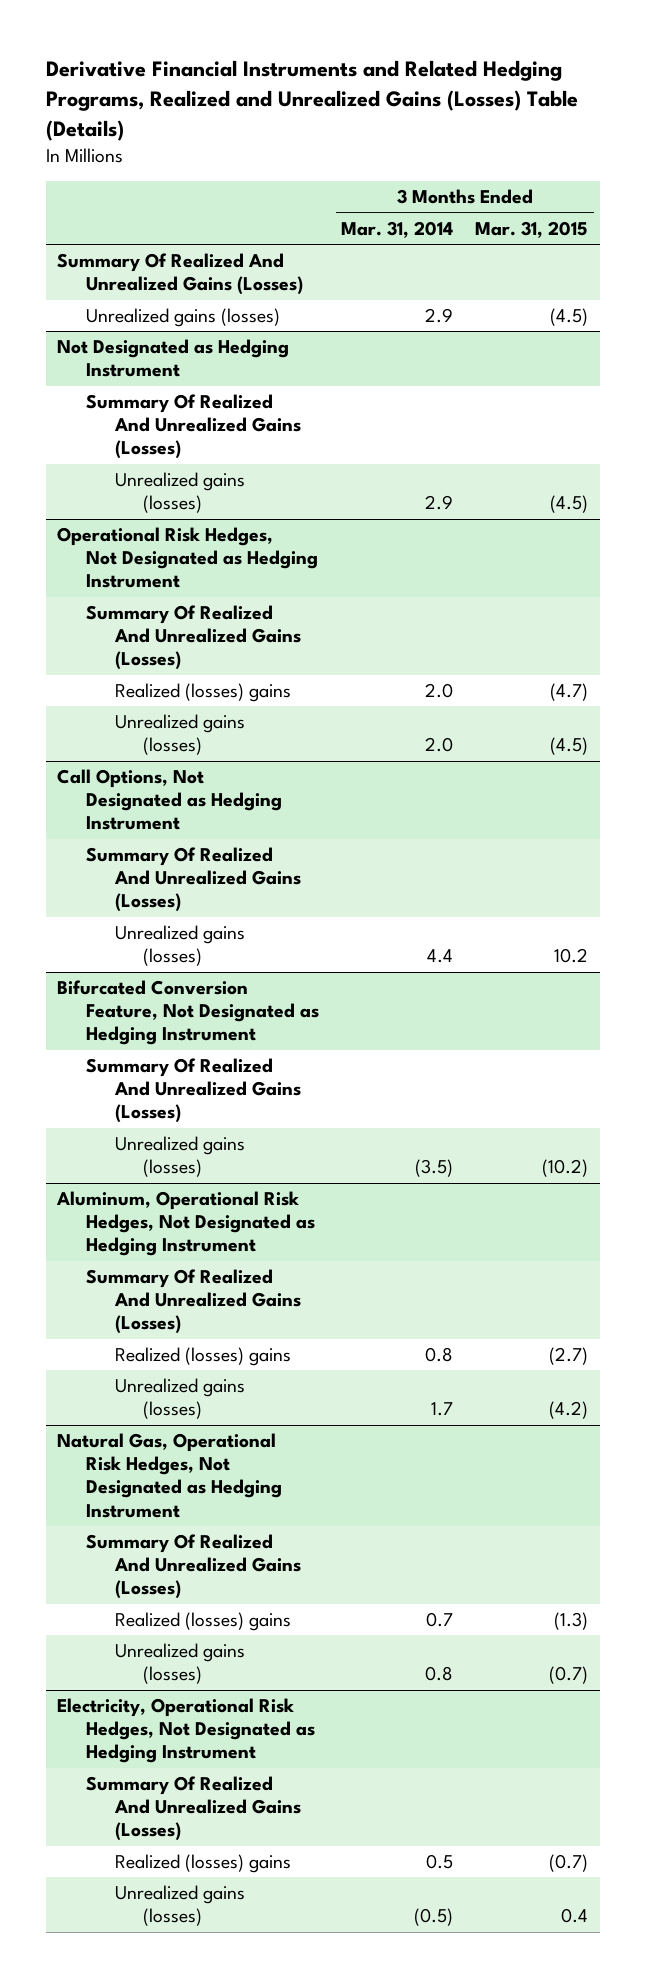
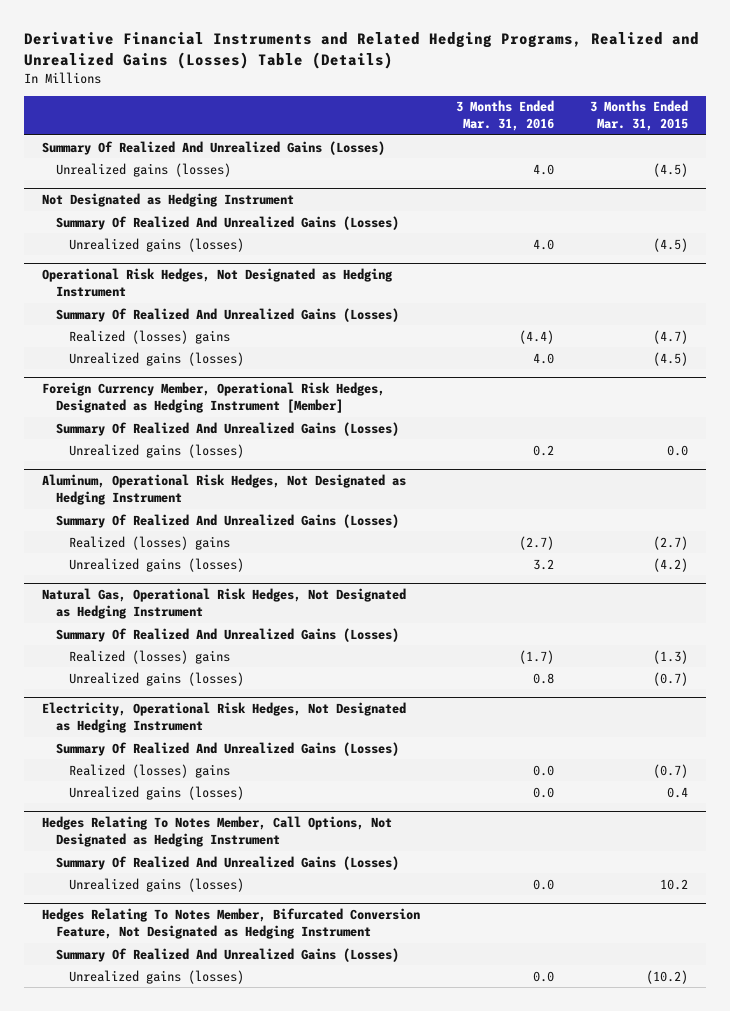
[341,220,454,238] Mar. 31, 2014 -> none
none -> [455,100,554,132] 3 Months Ended Mar. 31, 2016
[57,769,282,831] Call Options, Not Designated as Hedging Instrument -> none
[85,847,301,913] Summary Of Realized And Unrealized Gains (Losses) -> none
[114,925,245,967] Unrealized gains (losses) -> none
[57,980,319,1046] Bifurcated Conversion Feature, Not Designated as Hedging Instrument -> none
none -> [41,382,385,414] Foreign Currency Member, Operational Risk Hedges, Designated as Hedging Instrument [Member]
[542,1159,589,1178] (10.2) -> [666,444,688,456] 0.0
none -> [41,816,392,848] Hedges Relating To Notes Member, Call Options, Not Designated as Hedging Instrument
none -> [55,855,399,870] Summary Of Realized And Unrealized Gains (Losses)
none -> [69,877,245,892] Unrealized gains (losses)
none -> [41,908,420,940] Hedges Relating To Notes Member, Bifurcated Conversion Feature, Not Designated as Hedging Instrument
none -> [55,947,399,962] Summary Of Realized And Unrealized Gains (Losses)
none -> [69,969,245,984] Unrealized gains (losses)

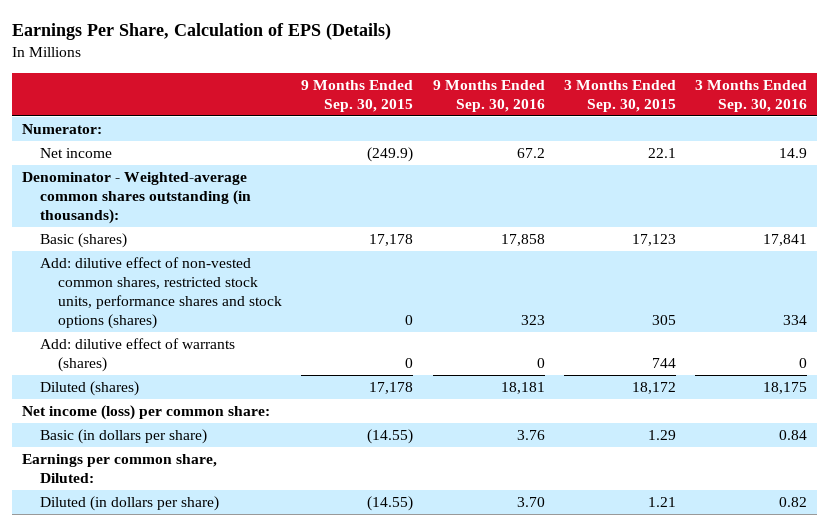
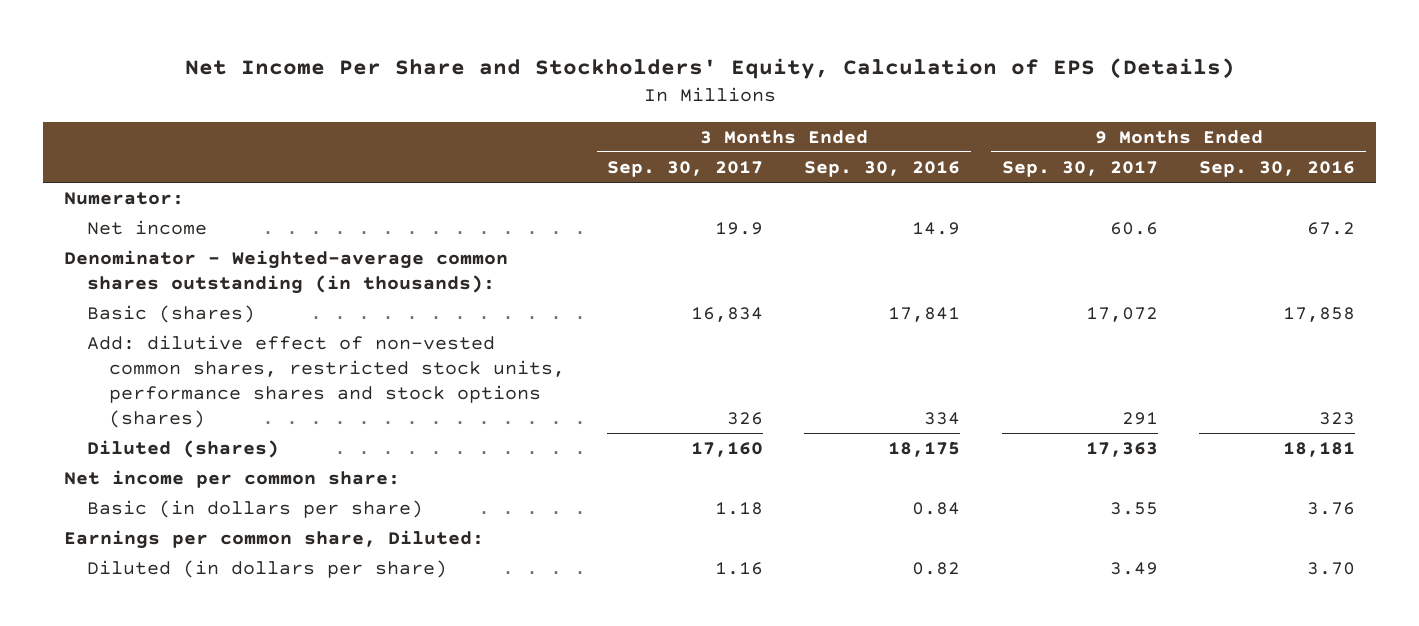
[12,23,392,41] Earnings Per Share, Calculation of EPS (Details) -> [184,58,1235,80] Net Income Per Share and Stockholders' Equity, Calculation of EPS (Details)
[301,79,414,112] 9 Months Ended Sep. 30, 2015 -> none
[564,79,677,112] 3 Months Ended Sep. 30, 2015 -> none
none -> [606,161,763,178] Sep. 30, 2017
none -> [1001,161,1158,178] Sep. 30, 2017
[40,338,236,372] Add: dilutive effect of warrants (shares) -> none
[22,405,271,421] Net income (loss) per common share: -> [64,470,401,489] Net income per common share:

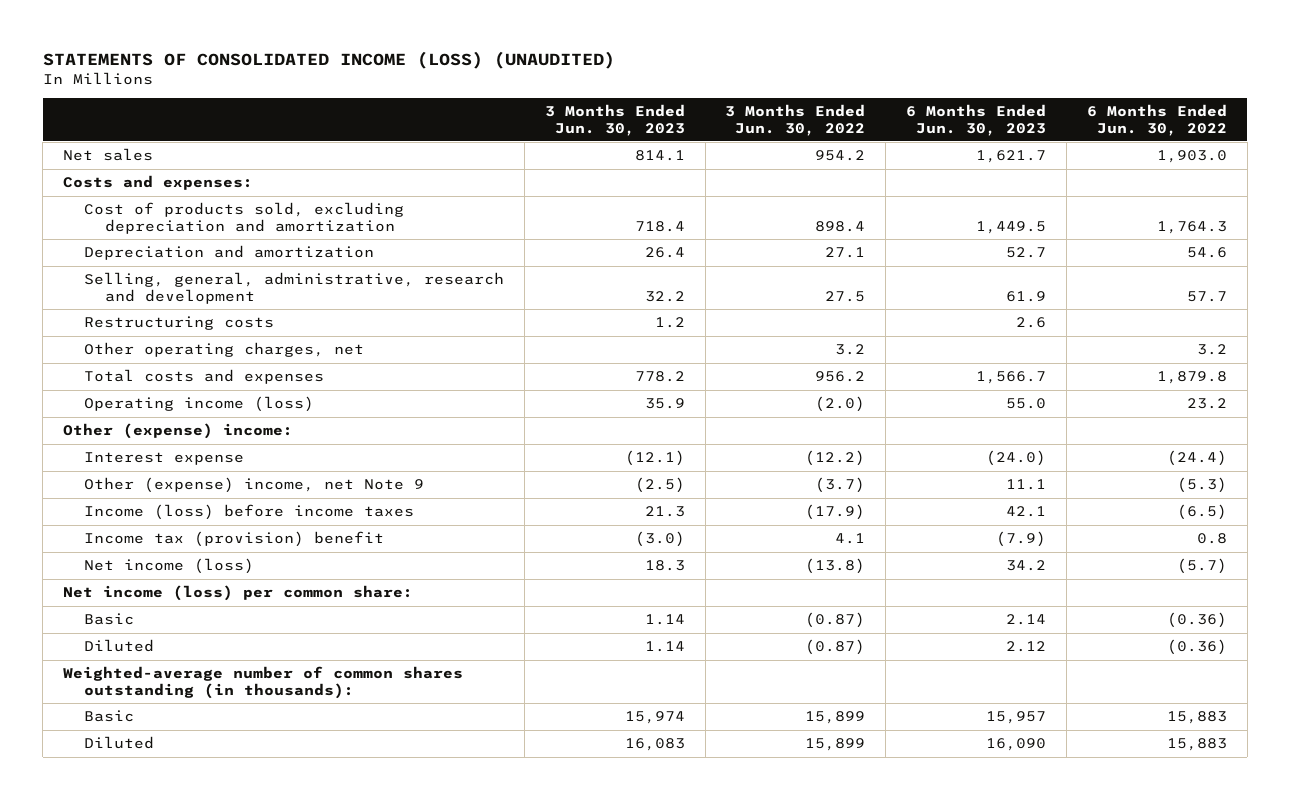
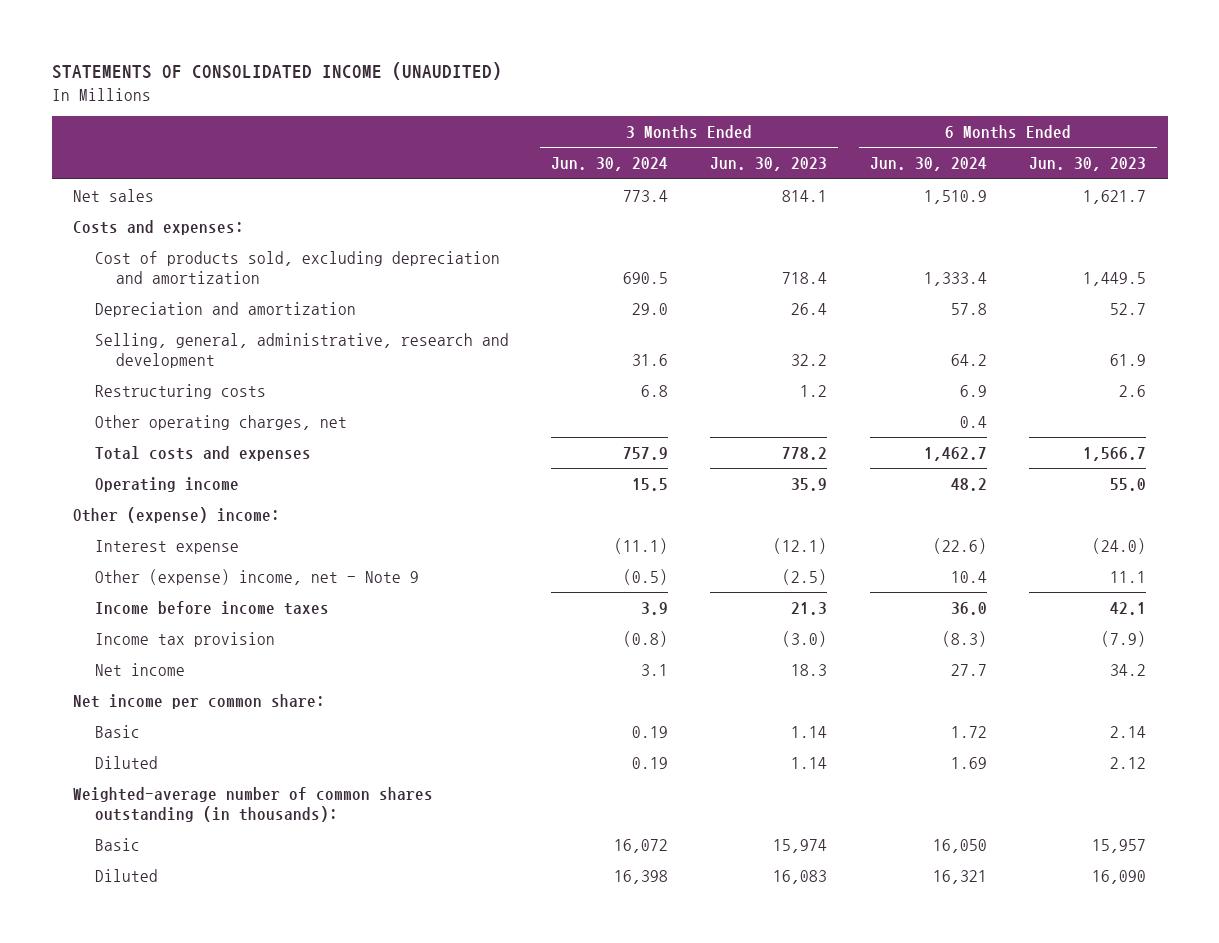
[42,50,615,69] STATEMENTS OF CONSOLIDATED INCOME (LOSS) (UNAUDITED) -> [51,62,502,81] STATEMENTS OF CONSOLIDATED INCOME (UNAUDITED)
[725,103,866,136] 3 Months Ended Jun. 30, 2022 -> none
[1086,103,1227,136] 6 Months Ended Jun. 30, 2022 -> none
none -> [551,157,669,172] Jun. 30, 2024
none -> [869,157,987,172] Jun. 30, 2024
[83,396,314,413] Operating income (loss) -> [94,476,239,492] Operating income
[83,477,424,494] Other (expense) income, net Note 9 -> [94,568,419,585] Other (expense) income, net - Note 9
[83,504,414,521] Income (loss) before income taxes -> [94,600,329,615] Income before income taxes
[83,531,384,548] Income tax (provision) benefit -> [94,631,275,647] Income tax provision
[83,558,254,575] Net income (loss) -> [94,662,185,676] Net income
[63,585,414,602] Net income (loss) per common share: -> [73,693,326,709] Net income per common share:

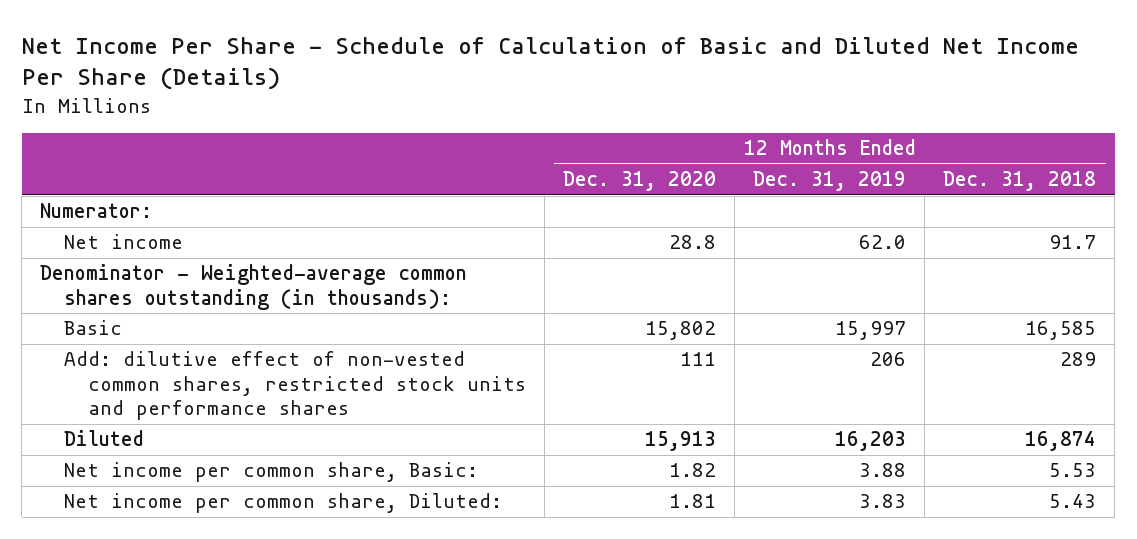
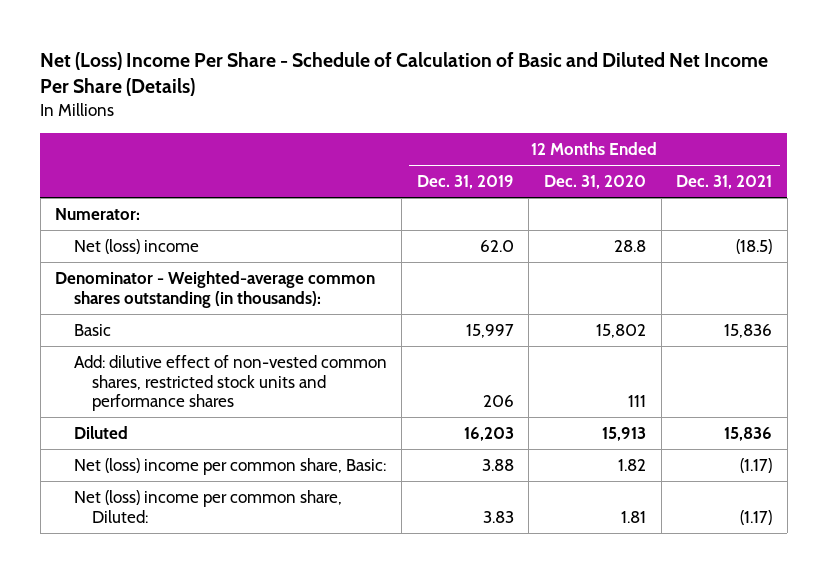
[21,36,1079,91] Net Income Per Share - Schedule of Calculation of Basic and Diluted Net Income Per Share (Details) -> [40,51,769,97] Net (Loss) Income Per Share - Schedule of Calculation of Basic and Diluted Net Income Per Share (Details)
[943,171,1097,192] Dec. 31, 2018 -> none
none -> [676,175,773,190] Dec. 31, 2021
[64,234,184,250] Net income -> [73,238,199,254] Net (loss) income
[64,462,479,483] Net income per common share, Basic: -> [73,457,386,475] Net (loss) income per common share, Basic:
[64,493,503,514] Net income per common share, Diluted: -> [73,489,342,523] Net (loss) income per common share, Diluted:

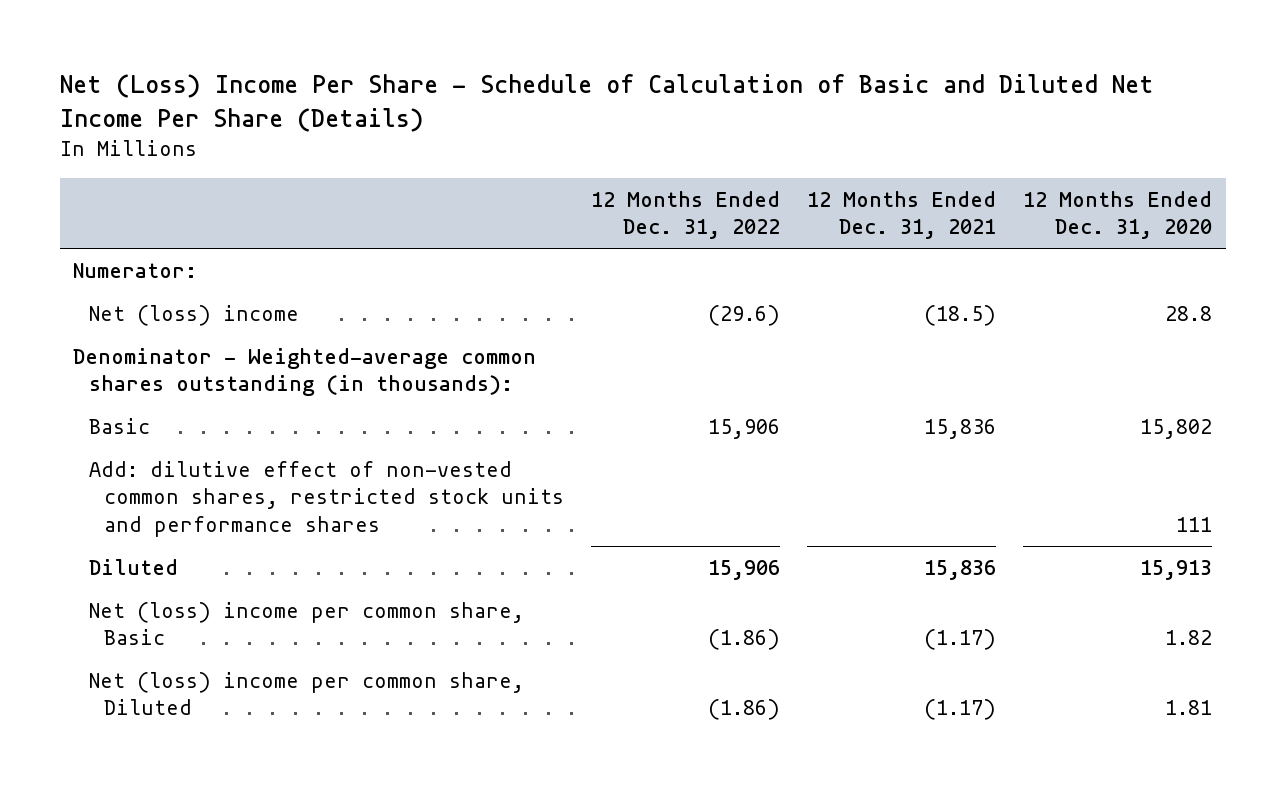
[416,175,514,190] Dec. 31, 2019 -> none
none -> [590,191,780,240] 12 Months Ended Dec. 31, 2022
[73,457,386,475] Net (loss) income per common share, Basic: -> [88,602,524,646] Net (loss) income per common share, Basic
[73,489,342,523] Net (loss) income per common share, Diluted: -> [88,672,524,716] Net (loss) income per common share, Diluted

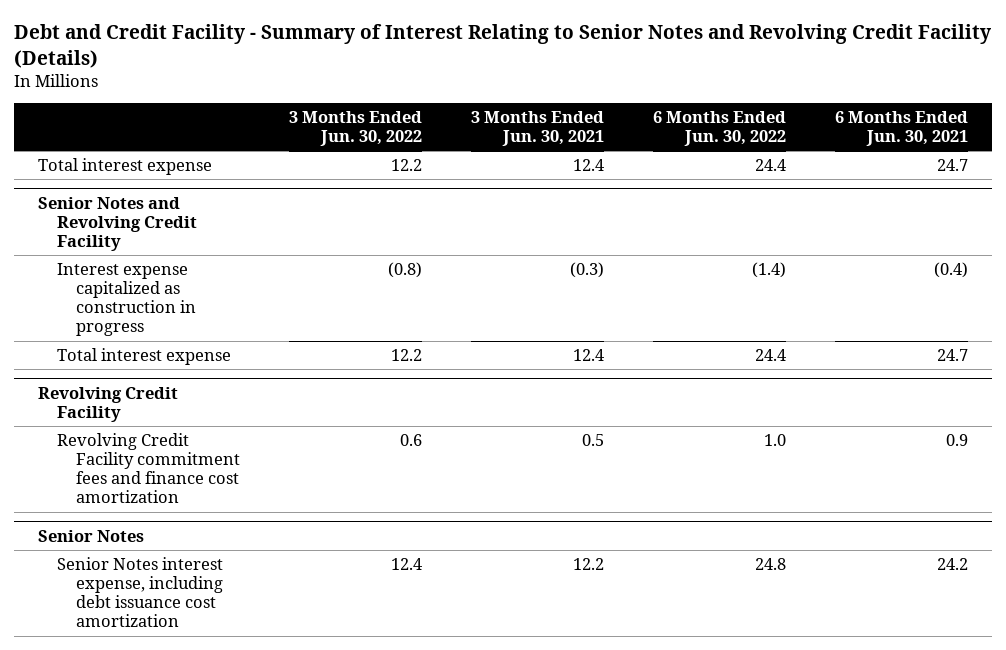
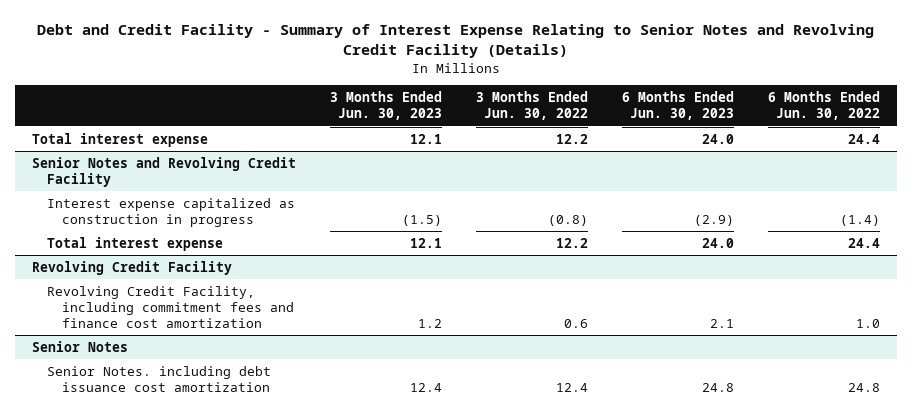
[13,24,991,68] Debt and Credit Facility - Summary of Interest Relating to Senior Notes and Revolving Credit Facility (Details) -> [37,24,875,59] Debt and Credit Facility - Summary of Interest Expense Relating to Senior Notes and Revolving Credit Facility (Details)
[470,111,604,147] 3 Months Ended Jun. 30, 2021 -> none
[834,111,968,147] 6 Months Ended Jun. 30, 2021 -> none
none -> [330,91,443,121] 3 Months Ended Jun. 30, 2023
none -> [622,91,735,121] 6 Months Ended Jun. 30, 2023
[57,433,240,504] Revolving Credit Facility commitment fees and finance cost amortization -> [46,285,294,328] Revolving Credit Facility, including commitment fees and finance cost amortization
[57,557,224,628] Senior Notes interest expense, including debt issuance cost amortization -> [46,365,271,392] Senior Notes. including debt issuance cost amortization

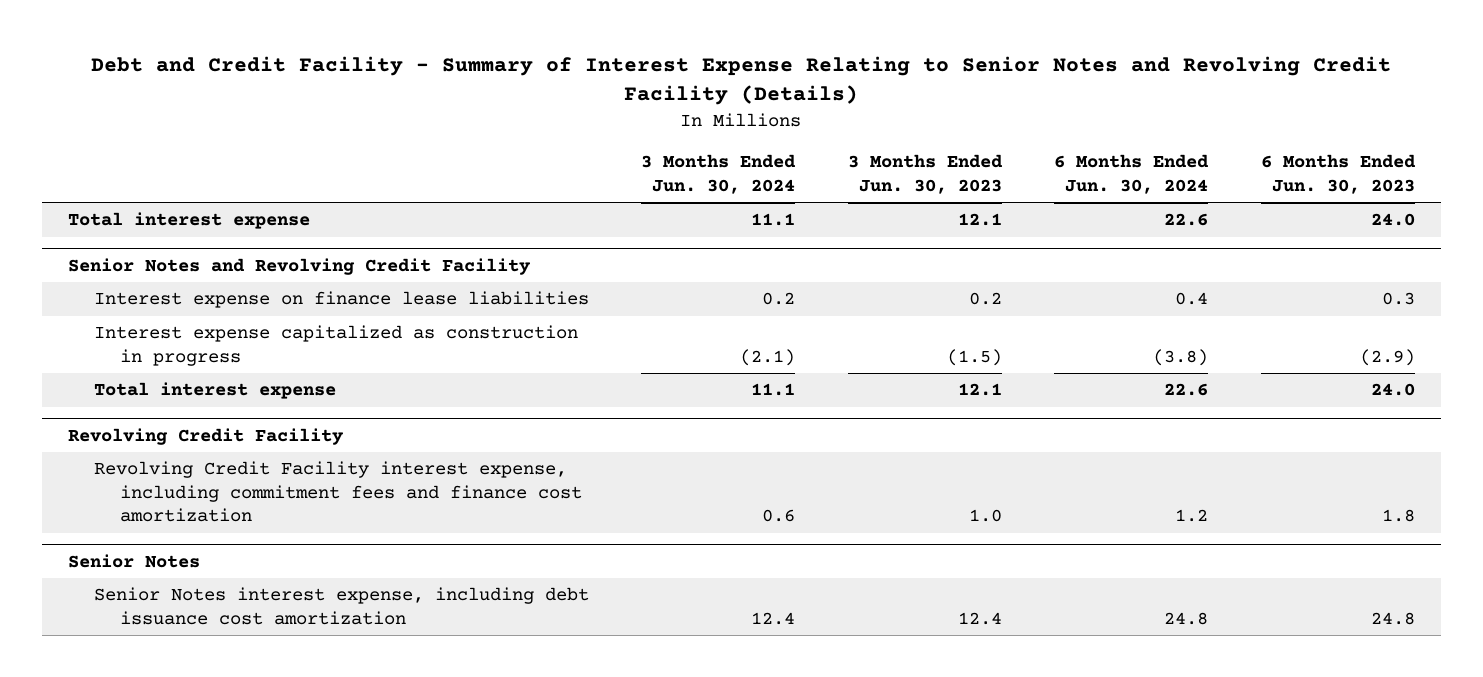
[476,91,589,121] 3 Months Ended Jun. 30, 2022 -> none
[768,91,881,121] 6 Months Ended Jun. 30, 2022 -> none
none -> [641,154,797,194] 3 Months Ended Jun. 30, 2024
none -> [1054,154,1210,194] 6 Months Ended Jun. 30, 2024
none -> [93,291,589,309] Interest expense on finance lease liabilities
[46,285,294,328] Revolving Credit Facility, including commitment fees and finance cost amortization -> [93,461,582,523] Revolving Credit Facility interest expense, including commitment fees and finance cost amortization
[418,318,443,328] 1.2 -> [968,509,1002,523] 1.0
[710,318,735,328] 2.1 -> [1381,509,1415,523] 1.8
[46,365,271,392] Senior Notes. including debt issuance cost amortization -> [93,587,589,625] Senior Notes interest expense, including debt issuance cost amortization

